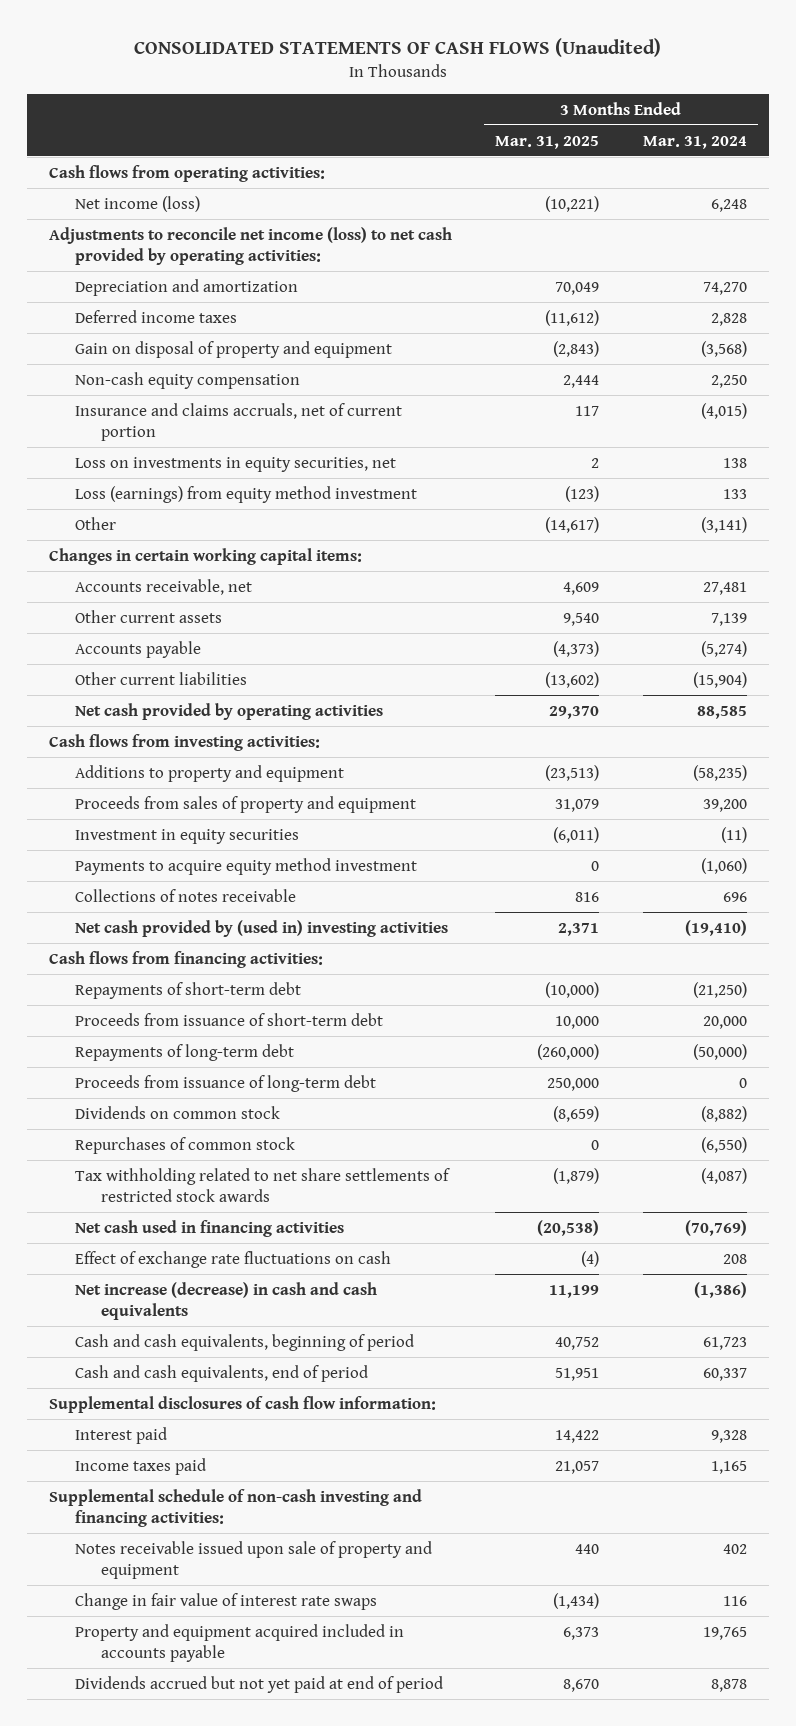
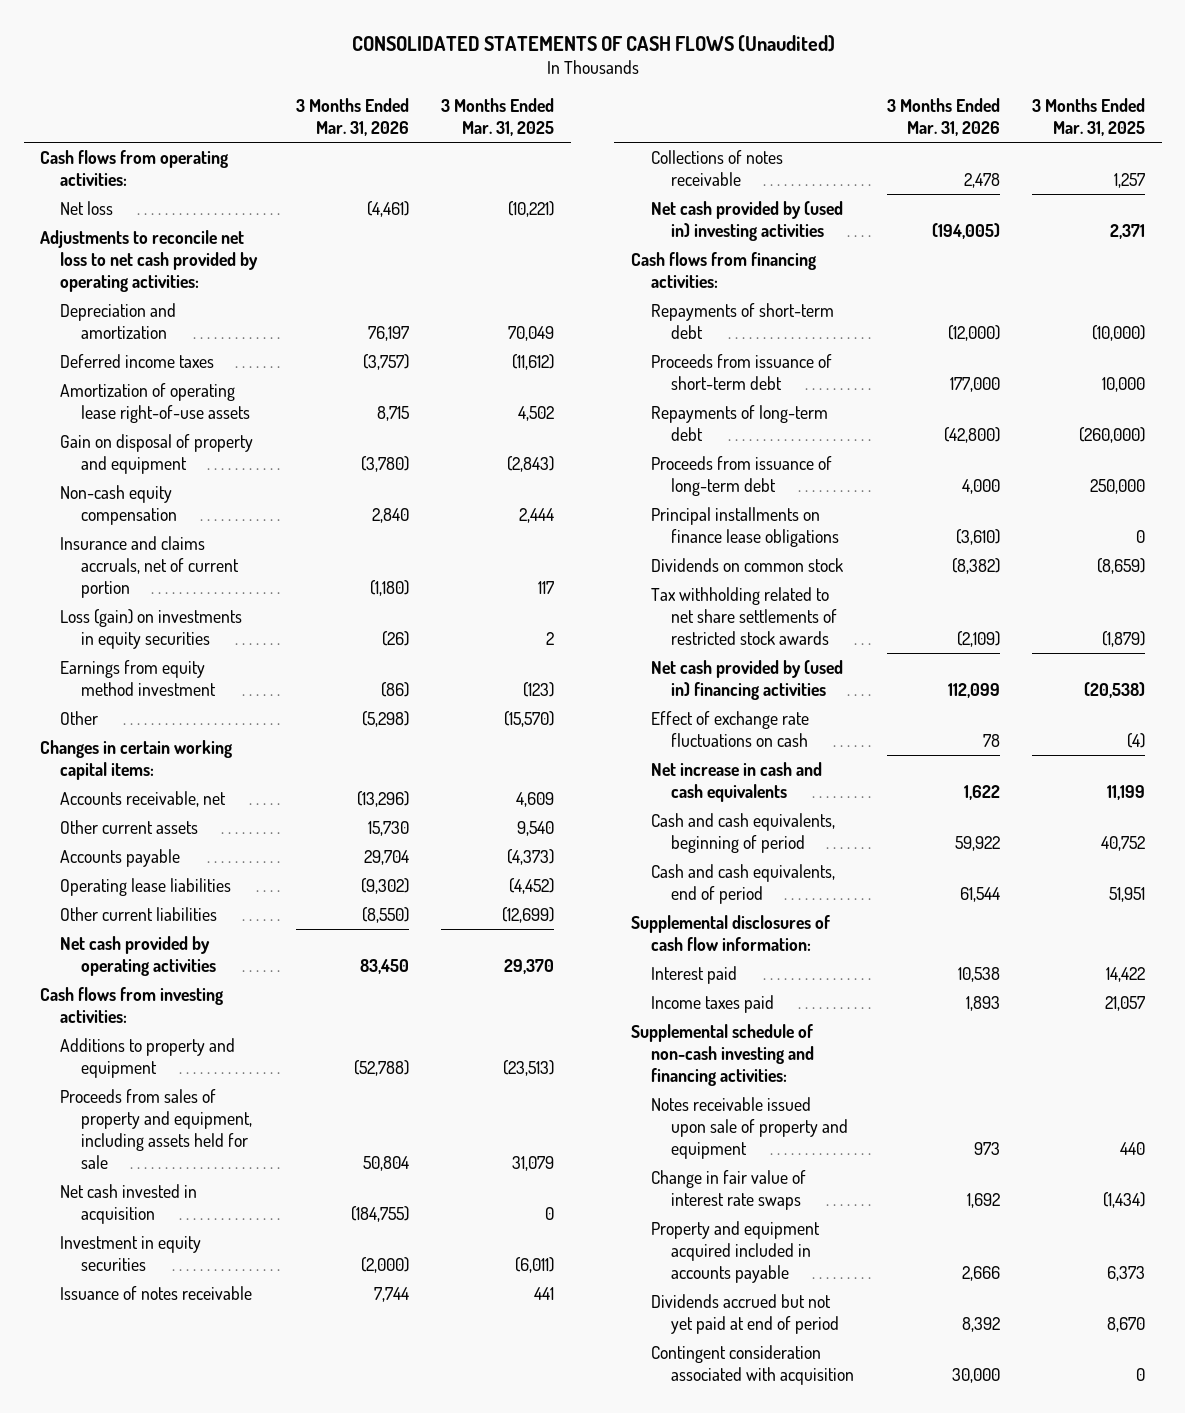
[642,135,747,149] Mar. 31, 2024 -> none
none -> [296,98,410,137] 3 Months Ended Mar. 31, 2026
[75,195,201,212] Net income (loss) -> [60,200,114,215] Net loss
[48,226,452,265] Adjustments to reconcile net income (loss) to net cash provided by operating activities: -> [39,229,259,292] Adjustments to reconcile net loss to net cash provided by operating activities:
none -> [60,382,250,423] Amortization of operating lease right-of-use assets
[75,456,397,472] Loss on investments in equity securities, net -> [60,608,243,649] Loss (gain) on investments in equity securities
[75,485,418,503] Loss (earnings) from equity method investment -> [60,659,216,696] Earnings from equity method investment
[545,516,600,533] (14,617) -> [504,710,555,727] (15,570)
none -> [60,877,232,896] Operating lease liabilities
[545,671,600,688] (13,602) -> [502,906,555,923] (12,699)
[75,795,417,813] Proceeds from sales of property and equipment -> [60,1088,252,1169] Proceeds from sales of property and equipment, including assets held for sale
none -> [60,1183,198,1224] Net cash invested in acquisition
[75,857,418,875] Payments to acquire equity method investment -> none
none -> [60,1285,253,1300] Issuance of notes receivable
[575,891,600,902] 816 -> [1114,172,1146,188] 1,257
none -> [651,506,840,547] Principal installments on finance lease obligations
[75,1136,296,1154] Repurchases of common stock -> none
[75,1219,345,1237] Net cash used in financing activities -> [651,659,844,700] Net cash provided by (used in) financing activities
[75,1281,378,1320] Net increase (decrease) in cash and cash equivalents -> [651,761,823,802] Net increase in cash and cash equivalents
none -> [651,1344,855,1385] Contingent consideration associated with acquisition

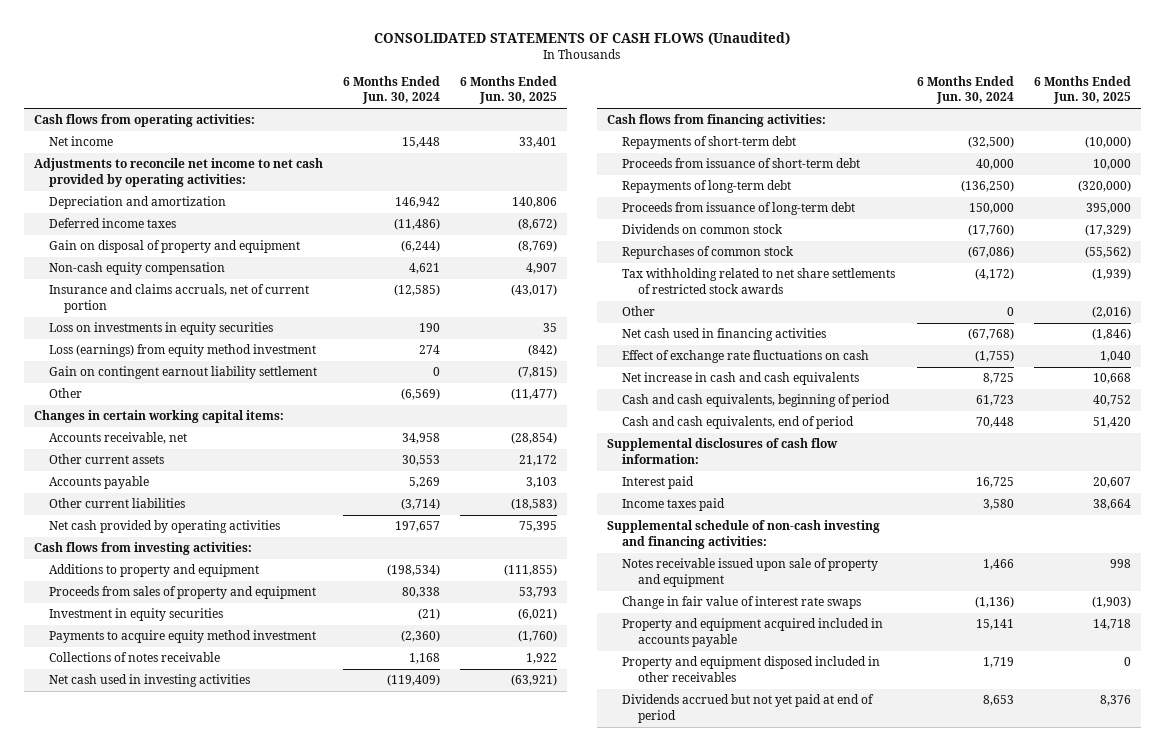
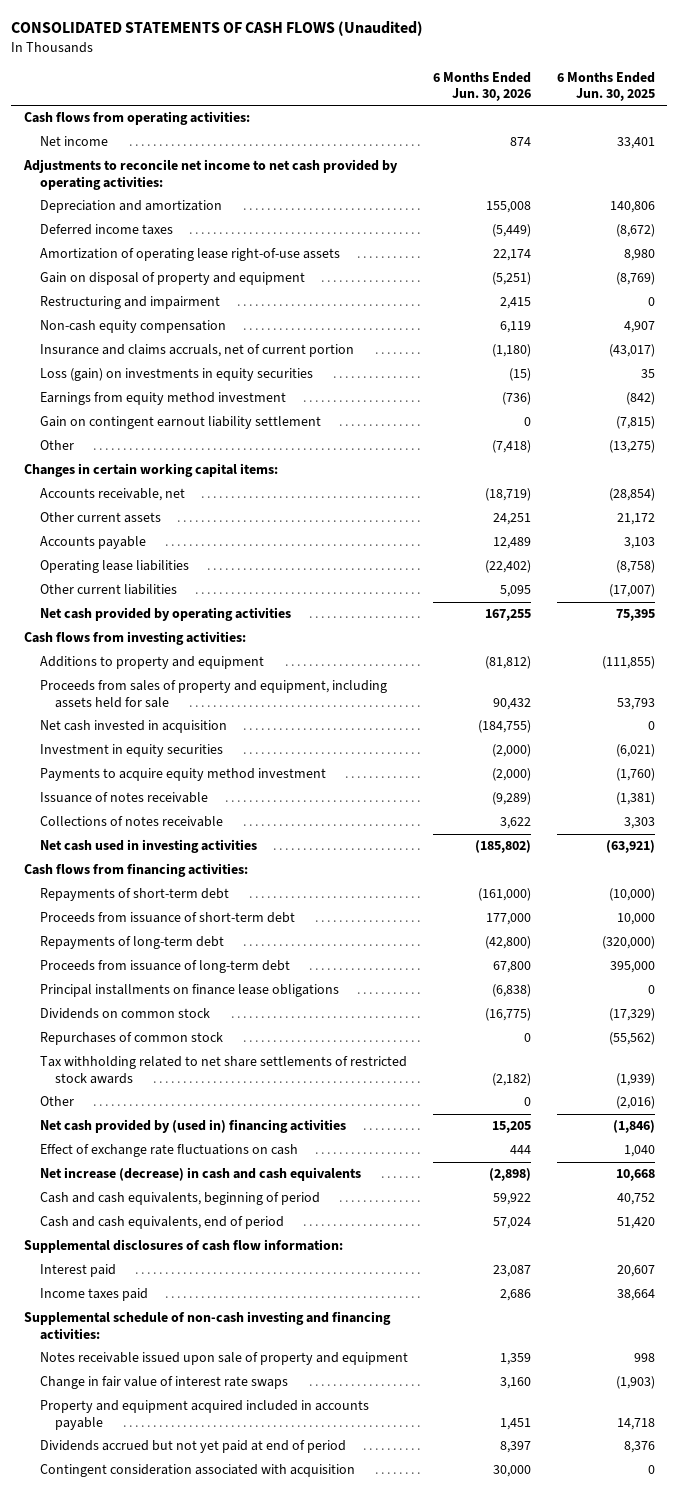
[343,76,441,105] 6 Months Ended Jun. 30, 2024 -> none
none -> [433,72,532,102] 6 Months Ended Jun. 30, 2026
none -> [39,248,340,262] Amortization of operating lease right-of-use assets
none -> [39,296,220,310] Restructuring and impairment
[49,322,274,336] Loss on investments in equity securities -> [39,368,313,382] Loss (gain) on investments in equity securities
[49,344,317,358] Loss (earnings) from equity method investment -> [39,392,286,406] Earnings from equity method investment
[511,388,558,401] (11,477) -> [608,440,655,454] (13,275)
none -> [39,560,189,574] Operating lease liabilities
[511,498,558,511] (18,583) -> [608,584,655,598] (17,007)
[49,586,317,600] Proceeds from sales of property and equipment -> [39,680,387,708] Proceeds from sales of property and equipment, including assets held for sale
none -> [39,720,227,734] Net cash invested in acquisition
none -> [39,792,208,804] Issuance of notes receivable
[526,653,558,665] 1,922 -> [623,817,655,830] 3,303
none -> [39,984,339,998] Principal installments on finance lease obligations
[622,328,827,342] Net cash used in financing activities -> [39,1119,346,1134] Net cash provided by (used in) financing activities
[622,372,860,386] Net increase in cash and cash equivalents -> [39,1167,361,1182] Net increase (decrease) in cash and cash equivalents
[622,656,881,682] Property and equipment disposed included in other receivables -> none
none -> [39,1464,355,1478] Contingent consideration associated with acquisition

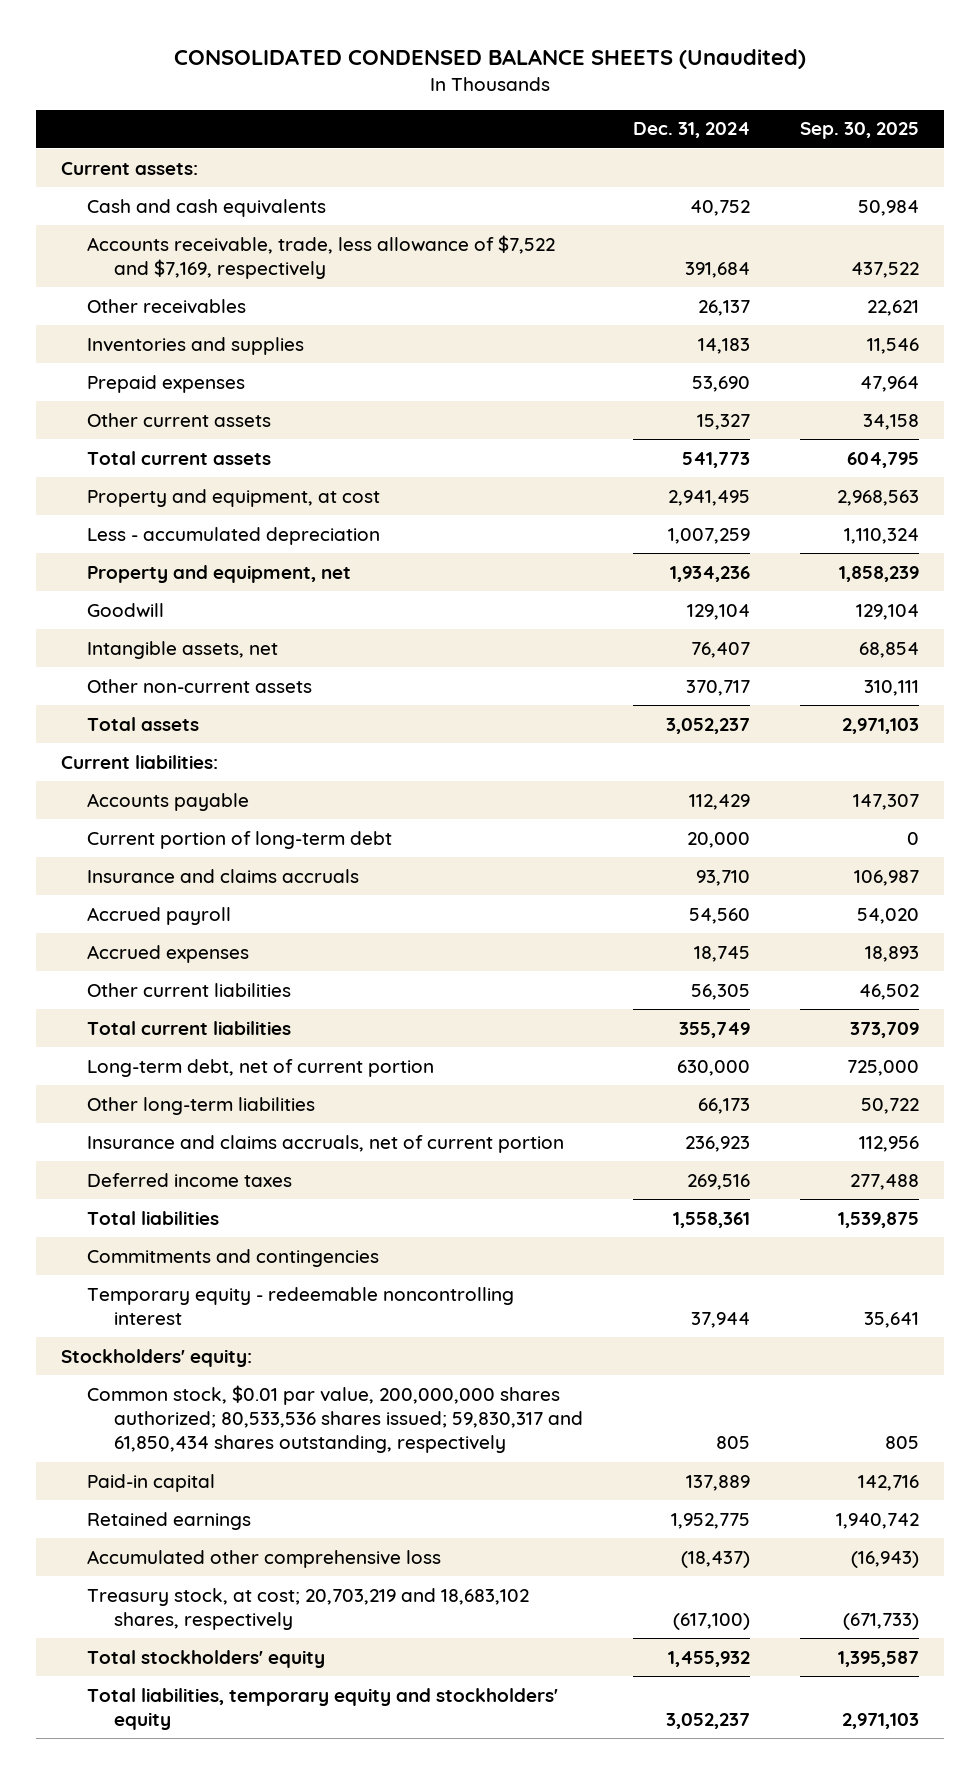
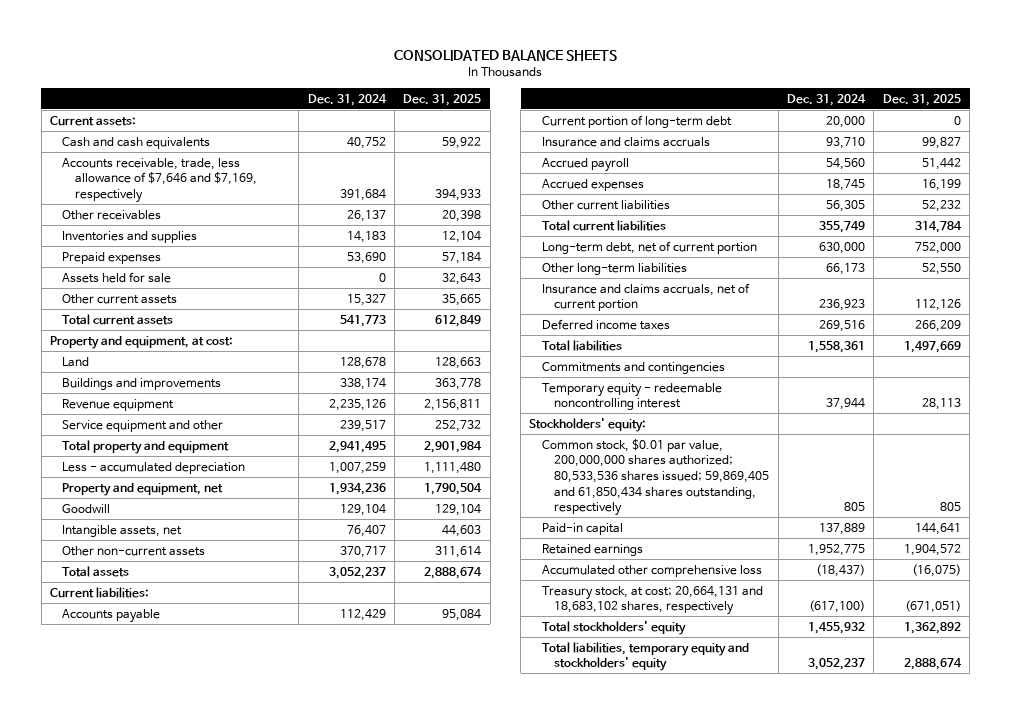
[173,49,806,70] CONSOLIDATED CONDENSED BALANCE SHEETS (Unaudited) -> [394,49,618,61] CONSOLIDATED BALANCE SHEETS
[800,122,920,140] Sep. 30, 2025 -> none
none -> [403,93,482,106] Dec. 31, 2025
[87,234,556,280] Accounts receivable, trade, less allowance of $7,522 and $7,169, respectively -> [62,157,257,204] Accounts receivable, trade, less allowance of $7,646 and $7,169, respectively
none -> [62,271,172,283] Assets held for sale
none -> [49,335,233,349] Property and equipment, at cost:
none -> [62,356,90,367] Land
none -> [62,377,222,390] Buildings and improvements
none -> [62,398,175,411] Revenue equipment
none -> [62,419,224,432] Service equipment and other
[87,488,381,507] Property and equipment, at cost -> [62,439,230,454] Total property and equipment
[87,1384,583,1454] Common stock, $0.01 par value, 200,000,000 shares authorized; 80,533,536 shares issued; 59,830,317 and 61,850,434 shares outstanding, respectively -> [541,438,770,517] Common stock, $0.01 par value, 200,000,000 shares authorized; 80,533,536 shares issued; 59,869,405 and 61,850,434 shares outstanding, respectively
[87,1587,530,1631] Treasury stock, at cost; 20,703,219 and 18,683,102 shares, respectively -> [541,585,763,616] Treasury stock, at cost; 20,664,131 and 18,683,102 shares, respectively

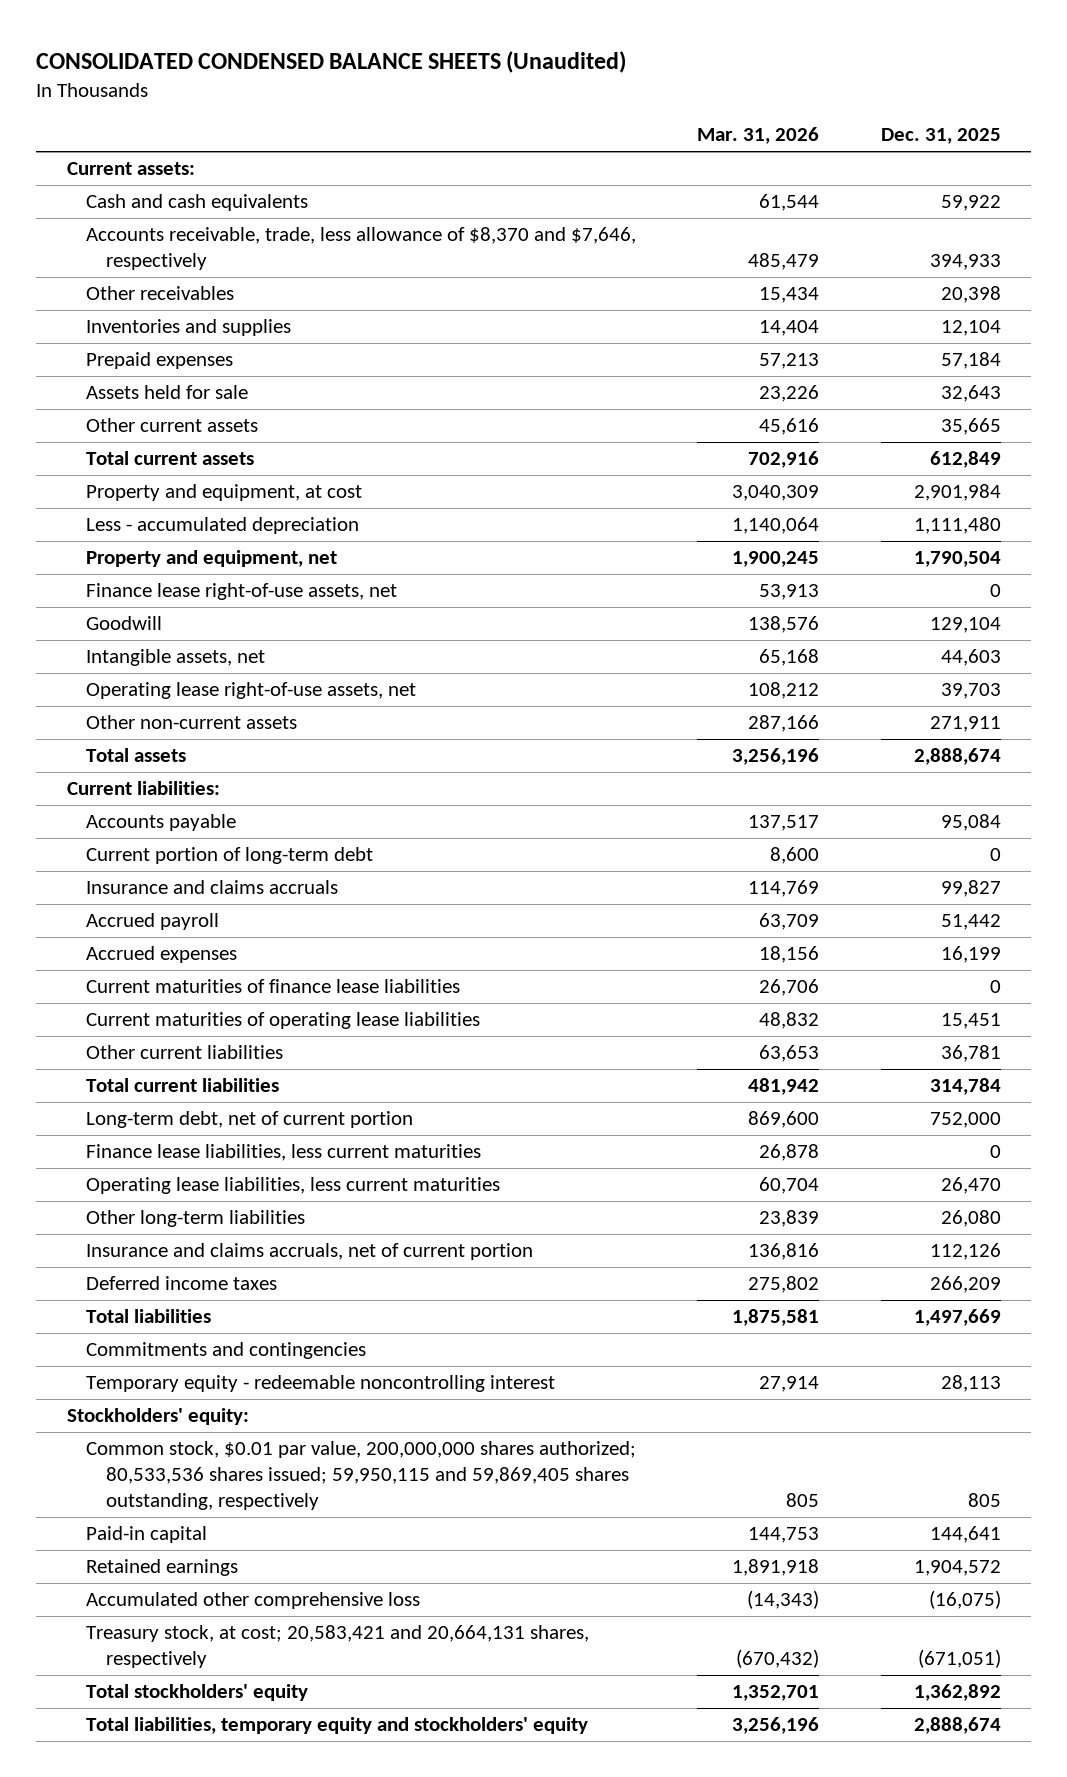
[394,49,618,61] CONSOLIDATED BALANCE SHEETS -> [35,50,626,73] CONSOLIDATED CONDENSED BALANCE SHEETS (Unaudited)
[307,93,387,106] Dec. 31, 2024 -> none
none -> [697,127,820,145] Mar. 31, 2026
[62,157,257,204] Accounts receivable, trade, less allowance of $7,646 and $7,169, respectively -> [86,227,637,271] Accounts receivable, trade, less allowance of $8,370 and $7,646, respectively
[49,335,233,349] Property and equipment, at cost: -> none
[62,356,90,367] Land -> none
[62,377,222,390] Buildings and improvements -> none
[62,398,175,411] Revenue equipment -> none
[62,419,224,432] Service equipment and other -> none
[62,439,230,454] Total property and equipment -> [86,484,363,502] Property and equipment, at cost
none -> [86,583,398,601] Finance lease right-of-use assets, net
none -> [86,682,417,700] Operating lease right-of-use assets, net
[435,545,482,558] 311,614 -> [929,716,1001,733] 271,911
none -> [86,979,461,994] Current maturities of finance lease liabilities
none -> [86,1012,481,1030] Current maturities of operating lease liabilities
[921,199,961,212] 52,232 -> [940,1045,1001,1063] 36,781
none -> [86,1144,482,1162] Finance lease liabilities, less current maturities
none -> [86,1177,501,1195] Operating lease liabilities, less current maturities
[921,262,961,275] 52,550 -> [940,1210,1001,1228] 26,080
[541,438,770,517] Common stock, $0.01 par value, 200,000,000 shares authorized; 80,533,536 shares issued; 59,869,405 and 61,850,434 shares outstanding, respectively -> [86,1441,637,1510] Common stock, $0.01 par value, 200,000,000 shares authorized; 80,533,536 shares issued; 59,950,115 and 59,869,405 shares outstanding, respectively
[541,585,763,616] Treasury stock, at cost; 20,664,131 and 18,683,102 shares, respectively -> [86,1625,590,1669] Treasury stock, at cost; 20,583,421 and 20,664,131 shares, respectively

